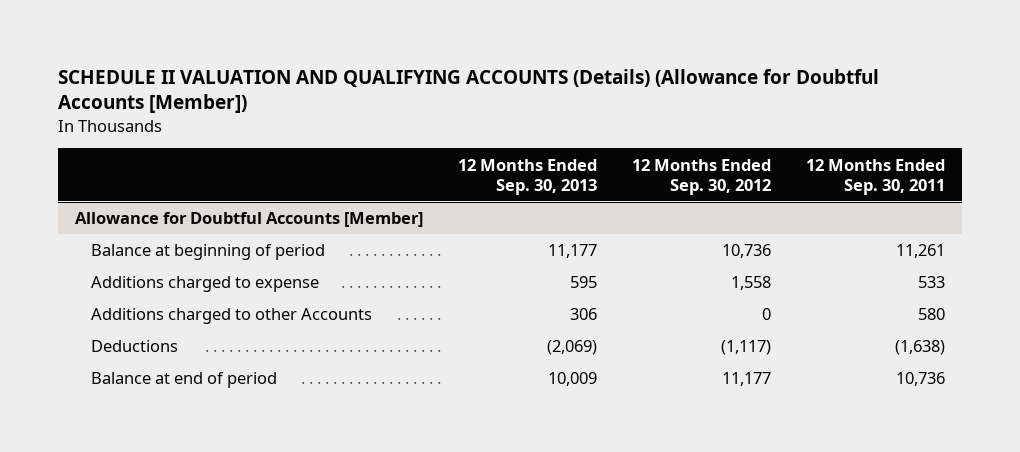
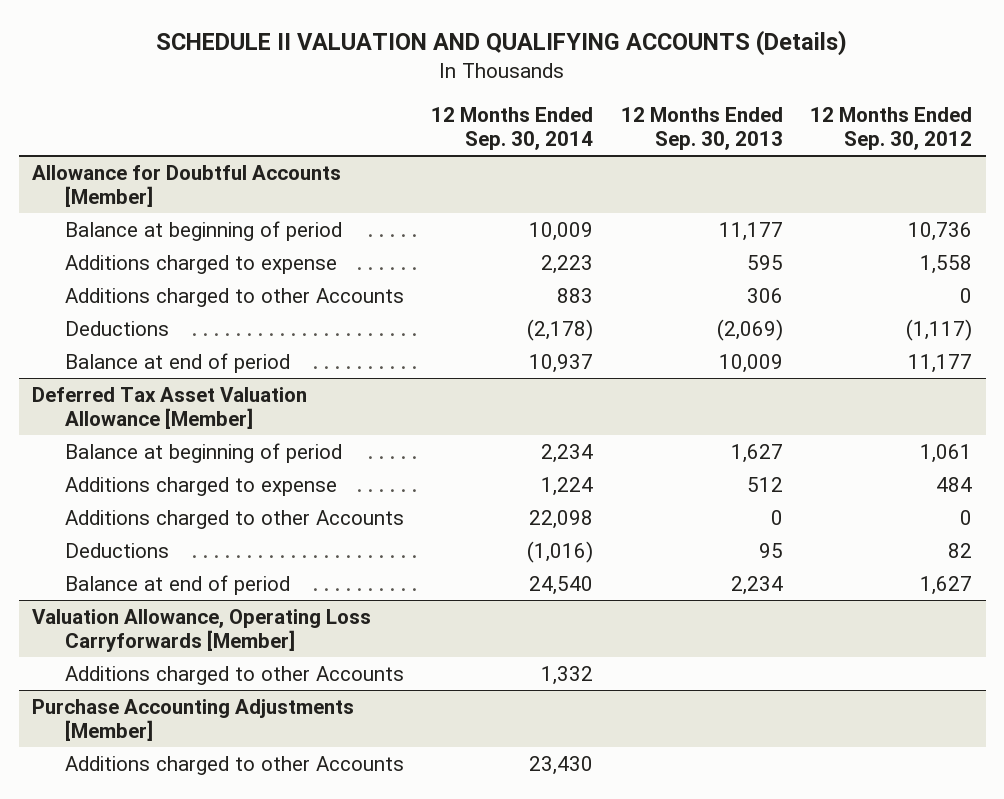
[57,68,879,114] SCHEDULE II VALUATION AND QUALIFYING ACCOUNTS (Details) (Allowance for Doubtful Accounts [Member]) -> [156,30,848,57] SCHEDULE II VALUATION AND QUALIFYING ACCOUNTS (Details)
[805,158,945,195] 12 Months Ended Sep. 30, 2011 -> none
none -> [431,107,594,151] 12 Months Ended Sep. 30, 2014
none -> [32,386,308,429] Deferred Tax Asset Valuation Allowance [Member]
none -> [64,442,342,463] Balance at beginning of period
none -> [64,476,337,496] Additions charged to expense
none -> [64,509,404,529] Additions charged to other Accounts
none -> [64,542,169,558] Deductions
none -> [64,574,290,595] Balance at end of period
none -> [32,608,372,652] Valuation Allowance, Operating Loss Carryforwards [Member]
none -> [64,665,404,685] Additions charged to other Accounts
none -> [32,698,355,741] Purchase Accounting Adjustments [Member]
none -> [64,755,404,775] Additions charged to other Accounts

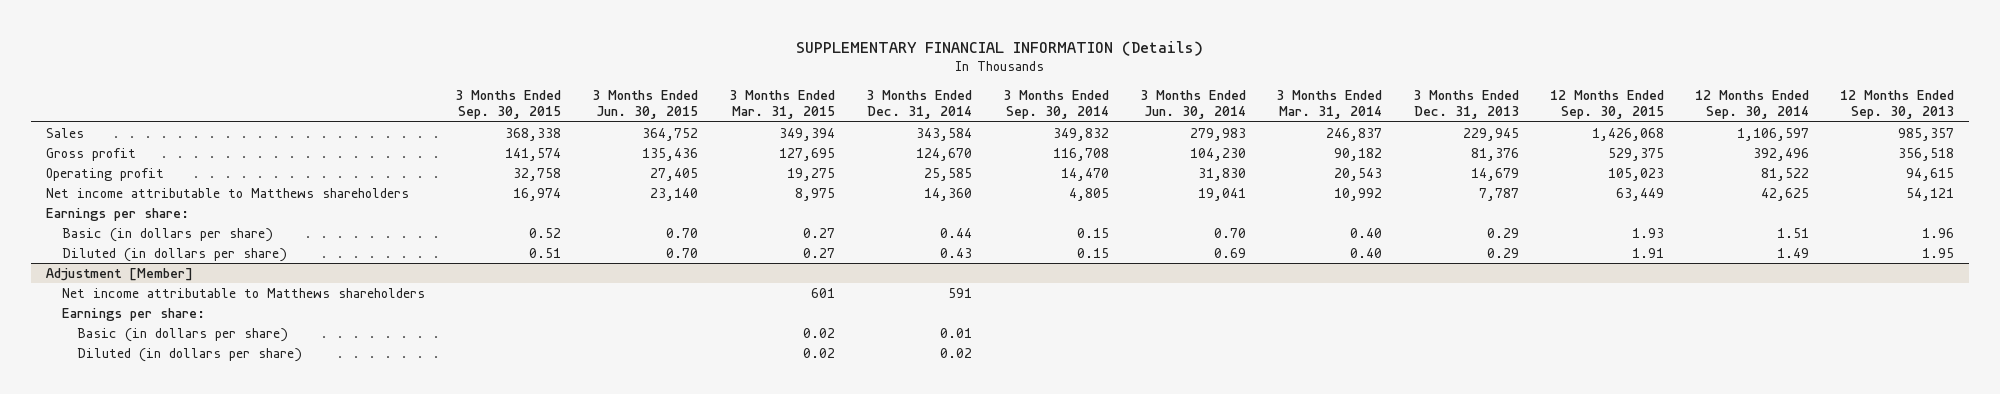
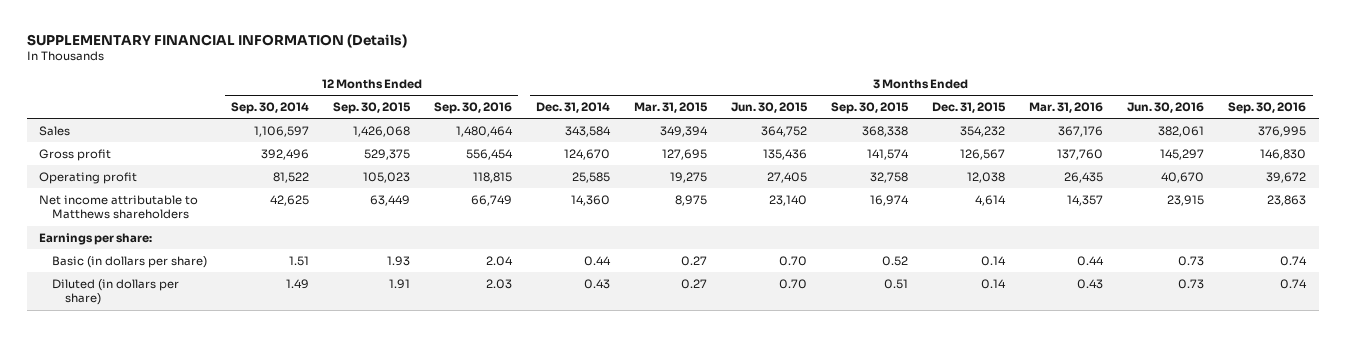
[1002,90,1109,120] 3 Months Ended Sep. 30, 2014 -> none
[1139,90,1246,120] 3 Months Ended Jun. 30, 2014 -> none
[1276,90,1383,120] 3 Months Ended Mar. 31, 2014 -> none
[1413,90,1520,120] 3 Months Ended Dec. 31, 2013 -> none
[1839,90,1954,120] 12 Months Ended Sep. 30, 2013 -> none
none -> [434,101,513,114] Sep. 30, 2016
none -> [932,101,1007,113] Dec. 31, 2015
none -> [1029,101,1104,113] Mar. 31, 2016
none -> [1127,101,1205,113] Jun. 30, 2016
none -> [1228,101,1307,114] Sep. 30, 2016
[46,267,194,281] Adjustment [Member] -> none
[61,287,425,298] Net income attributable to Matthews shareholders -> none
[61,307,205,321] Earnings per share: -> none
[76,327,288,342] Basic (in dollars per share) -> none
[76,347,302,362] Diluted (in dollars per share) -> none

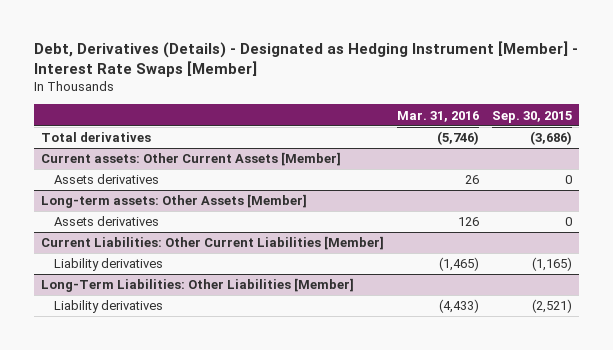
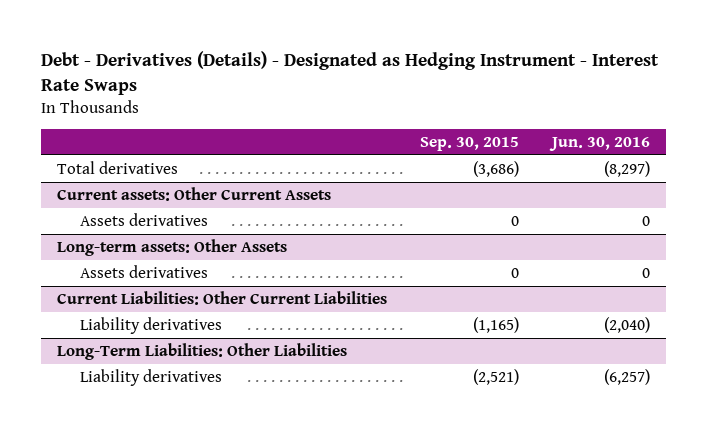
[33,41,578,78] Debt, Derivatives (Details) - Designated as Hedging Instrument [Member] - Interest Rate Swaps [Member] -> [40,50,659,96] Debt - Derivatives (Details) - Designated as Hedging Instrument - Interest Rate Swaps
[397,110,480,122] Mar. 31, 2016 -> none
none -> [548,137,650,152] Jun. 30, 2016
[40,152,341,167] Current assets: Other Current Assets [Member] -> [57,186,332,201] Current assets: Other Current Assets
[40,194,307,209] Long-term assets: Other Assets [Member] -> [57,238,288,256] Long-term assets: Other Assets
[40,236,384,251] Current Liabilities: Other Current Liabilities [Member] -> [57,290,388,305] Current Liabilities: Other Current Liabilities
[40,278,354,293] Long-Term Liabilities: Other Liabilities [Member] -> [57,342,348,360] Long-Term Liabilities: Other Liabilities

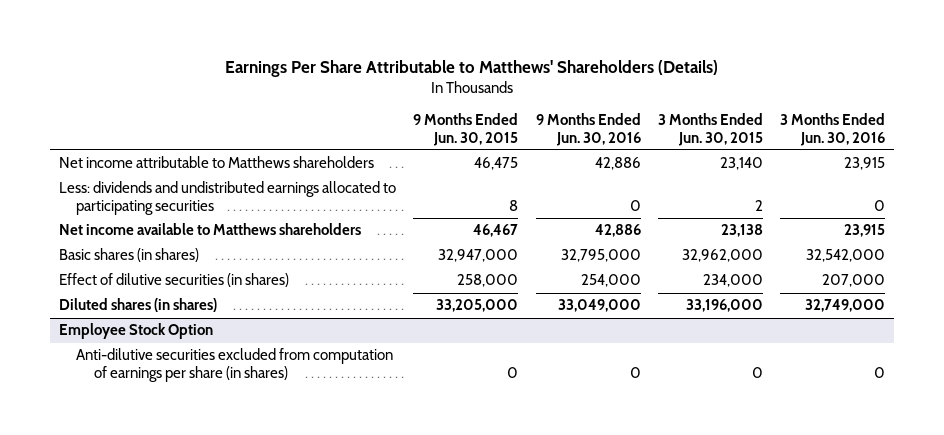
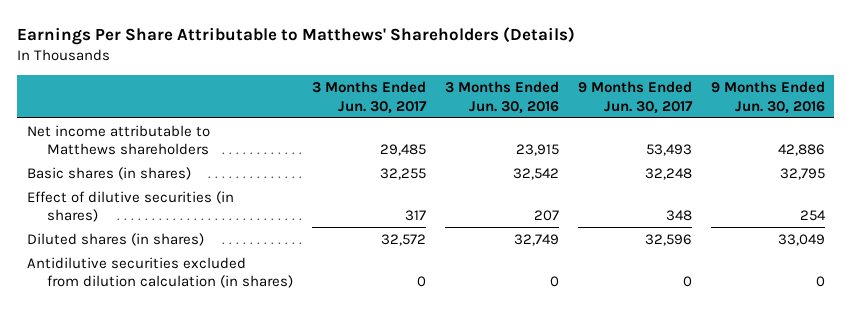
[413,112,519,146] 9 Months Ended Jun. 30, 2015 -> none
[658,112,764,146] 3 Months Ended Jun. 30, 2015 -> none
none -> [311,80,427,114] 3 Months Ended Jun. 30, 2017
none -> [577,80,693,114] 9 Months Ended Jun. 30, 2017
[58,181,396,216] Less: dividends and undistributed earnings allocated to participating securities -> none
[58,223,361,236] Net income available to Matthews shareholders -> none
[58,323,213,340] Employee Stock Option -> none
[560,249,641,263] 32,795,000 -> [779,167,825,180] 32,795
[806,249,886,263] 32,542,000 -> [512,167,559,180] 32,542
[580,274,641,288] 254,000 -> [799,210,826,222] 254
[822,274,886,288] 207,000 -> [533,210,559,222] 207
[557,299,641,313] 33,049,000 -> [777,233,825,246] 33,049
[805,299,886,313] 32,749,000 -> [513,233,559,246] 32,749
[76,348,394,383] Anti-dilutive securities excluded from computation of earnings per share (in shares) -> [26,256,293,289] Antidilutive securities excluded from dilution calculation (in shares)

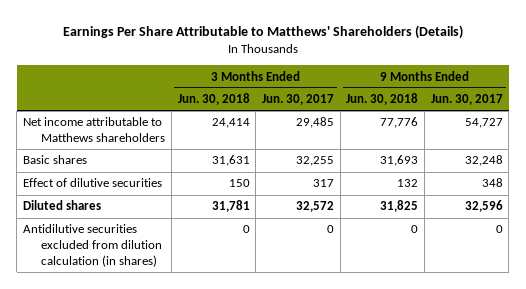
[444,80,559,114] 3 Months Ended Jun. 30, 2016 -> none
[710,80,825,114] 9 Months Ended Jun. 30, 2016 -> none
none -> [177,93,250,106] Jun. 30, 2018
none -> [346,93,419,106] Jun. 30, 2018
[645,144,692,157] 53,493 -> [464,118,503,129] 54,727
[26,166,191,180] Basic shares (in shares) -> [23,155,88,165] Basic shares
[26,190,234,223] Effect of dilutive securities (in shares) -> [23,178,163,188] Effect of dilutive securities
[26,232,204,246] Diluted shares (in shares) -> [23,200,102,211] Diluted shares

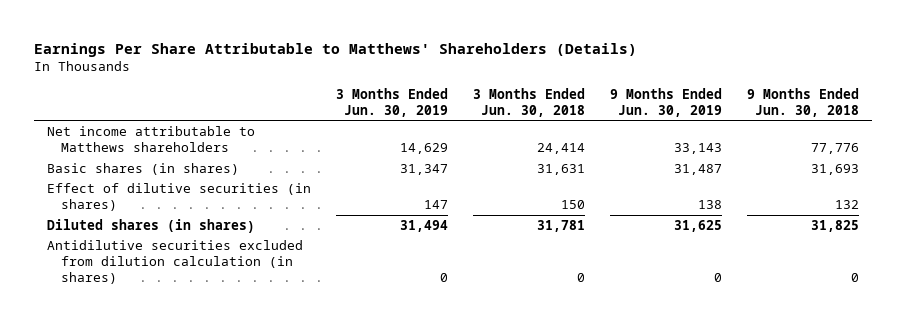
[261,94,334,106] Jun. 30, 2017 -> none
[430,94,503,106] Jun. 30, 2017 -> none
none -> [335,87,448,117] 3 Months Ended Jun. 30, 2019
none -> [610,87,723,117] 9 Months Ended Jun. 30, 2019
[23,155,88,165] Basic shares -> [46,162,239,175] Basic shares (in shares)
[23,178,163,188] Effect of dilutive securities -> [46,182,311,212] Effect of dilutive securities (in shares)
[23,200,102,211] Diluted shares -> [46,218,255,233] Diluted shares (in shares)

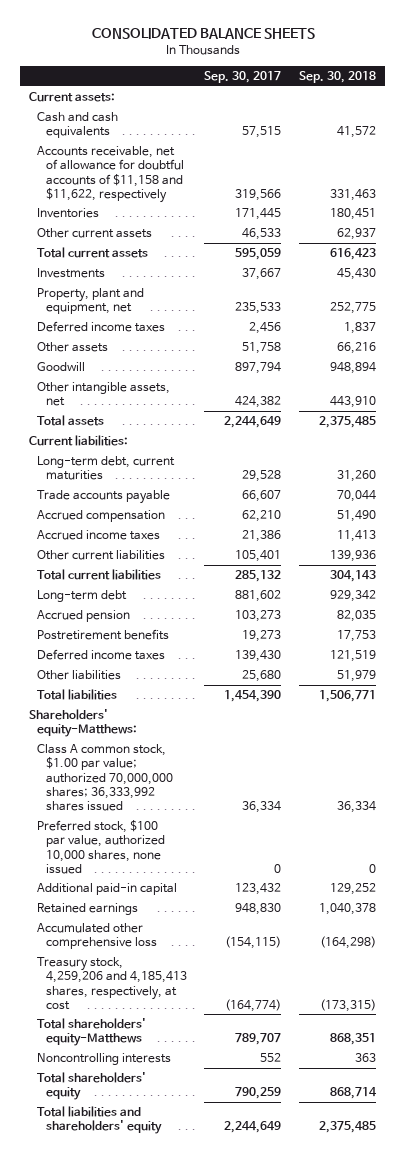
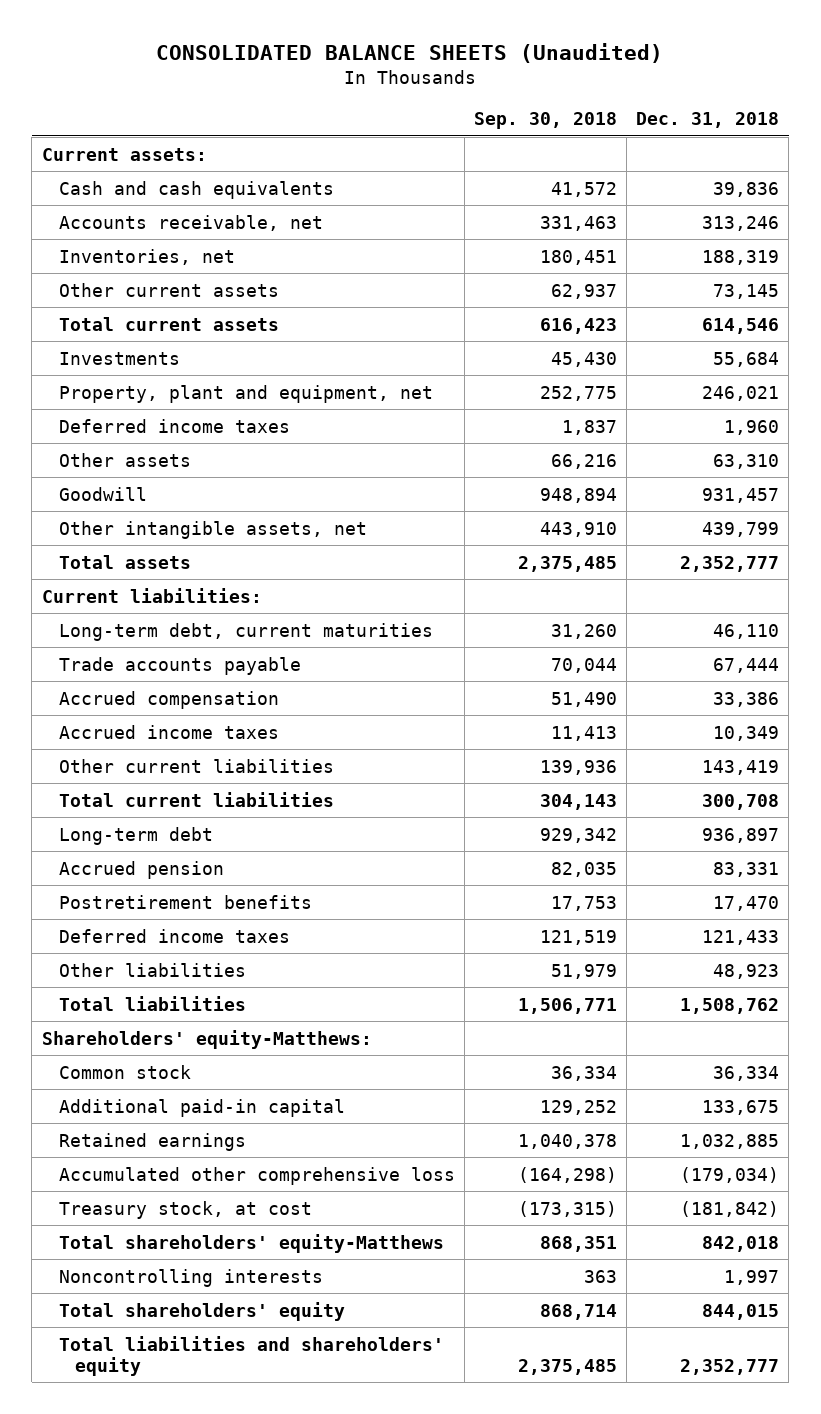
[91,28,315,40] CONSOLIDATED BALANCE SHEETS -> [156,42,664,63] CONSOLIDATED BALANCE SHEETS (Unaudited)
[204,70,282,83] Sep. 30, 2017 -> none
none -> [636,112,780,129] Dec. 31, 2018
[37,146,184,203] Accounts receivable, net of allowance for doubtful accounts of $11,158 and $11,622, respectively -> [58,214,323,231] Accounts receivable, net
[37,208,100,219] Inventories -> [58,248,235,265] Inventories, net
[37,820,165,874] Preferred stock, $100 par value, authorized 10,000 shares, none issued -> none
[37,744,173,811] Class A common stock, $1.00 par value; authorized 70,000,000 shares; 36,333,992 shares issued -> [58,1064,191,1079] Common stock
[37,957,187,1010] Treasury stock, 4,259,206 and 4,185,413 shares, respectively, at cost -> [58,1200,312,1219] Treasury stock, at cost

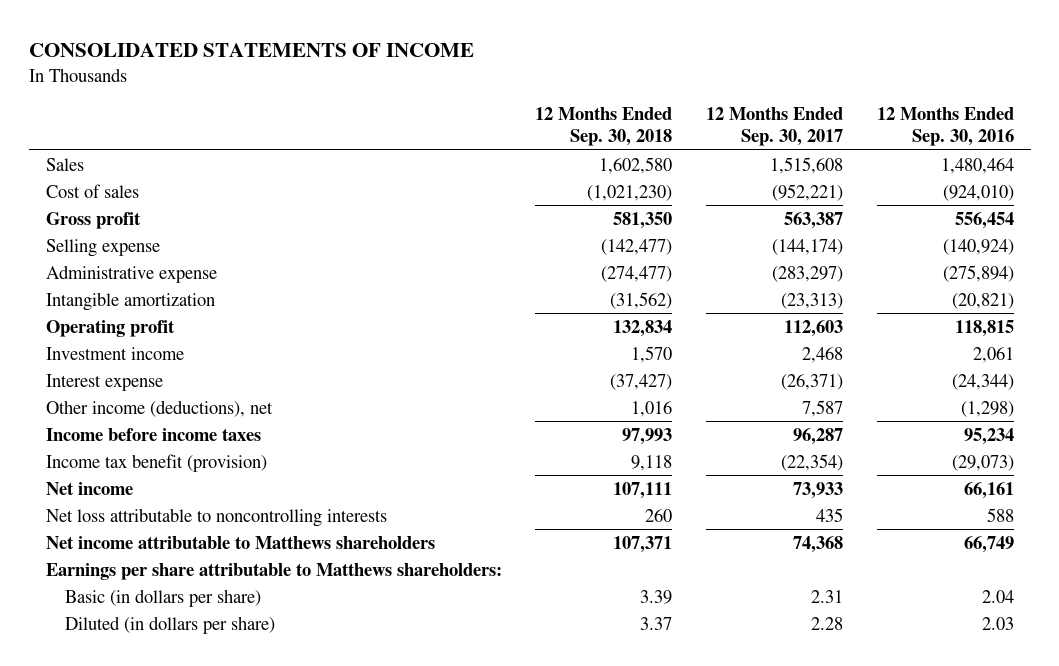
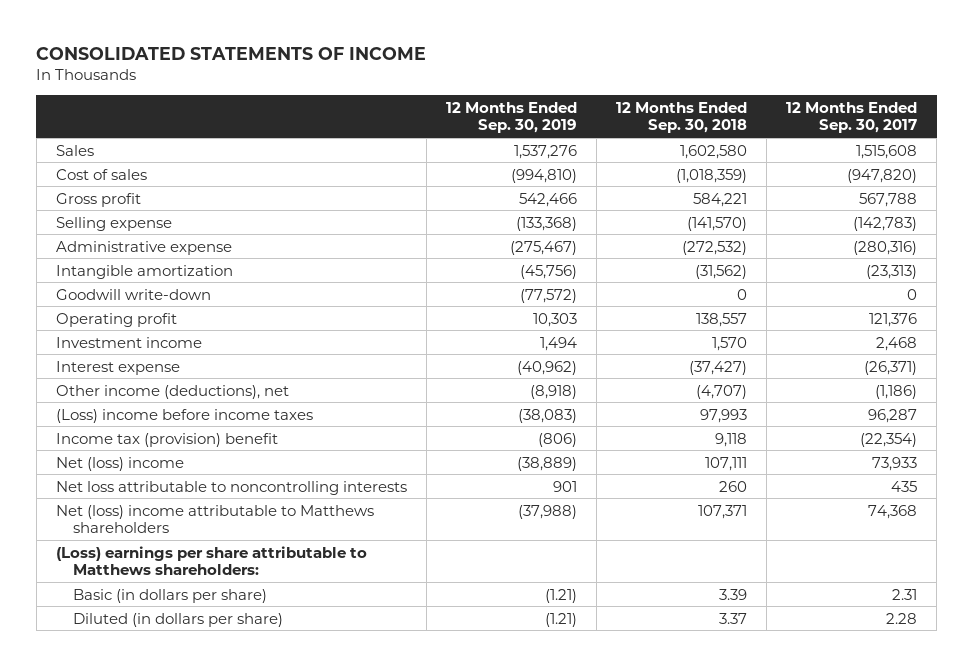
[876,106,1014,147] 12 Months Ended Sep. 30, 2016 -> none
none -> [445,101,577,134] 12 Months Ended Sep. 30, 2019
[587,184,673,201] (1,021,230) -> [675,168,747,183] (1,018,359)
[771,183,843,201] (952,221) -> [847,168,918,183] (947,820)
[613,211,673,229] 581,350 -> [692,192,747,207] 584,221
[783,211,843,229] 563,387 -> [859,192,918,207] 567,788
[601,238,673,255] (142,477) -> [686,216,747,231] (141,570)
[771,238,843,255] (144,174) -> [853,216,918,231] (142,783)
[601,265,673,282] (274,477) -> [681,240,747,255] (272,532)
[771,265,843,282] (283,297) -> [853,240,918,255] (280,316)
none -> [55,288,211,300] Goodwill write-down
[613,319,673,337] 132,834 -> [695,312,747,327] 138,557
[783,319,843,337] 112,603 -> [869,312,918,327] 121,376
[631,400,673,417] 1,016 -> [695,384,747,399] (4,707)
[801,399,843,417] 7,587 -> [875,384,918,399] (1,186)
[45,427,261,441] Income before income taxes -> [55,408,313,423] (Loss) income before income taxes
[45,453,267,472] Income tax benefit (provision) -> [55,432,278,447] Income tax (provision) benefit
[45,481,133,495] Net income -> [55,456,184,471] Net (loss) income
[45,535,435,549] Net income attributable to Matthews shareholders -> [55,504,374,534] Net (loss) income attributable to Matthews shareholders
[45,562,502,580] Earnings per share attributable to Matthews shareholders: -> [55,545,367,576] (Loss) earnings per share attributable to Matthews shareholders:

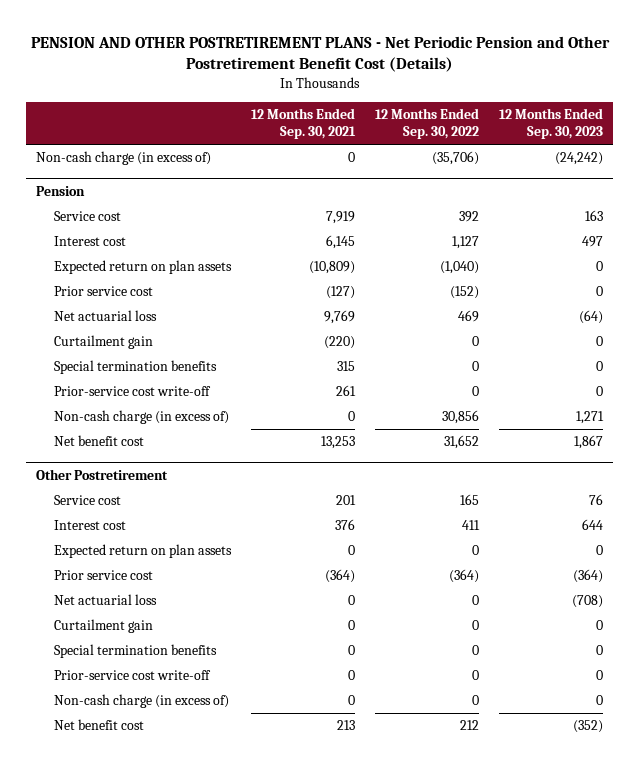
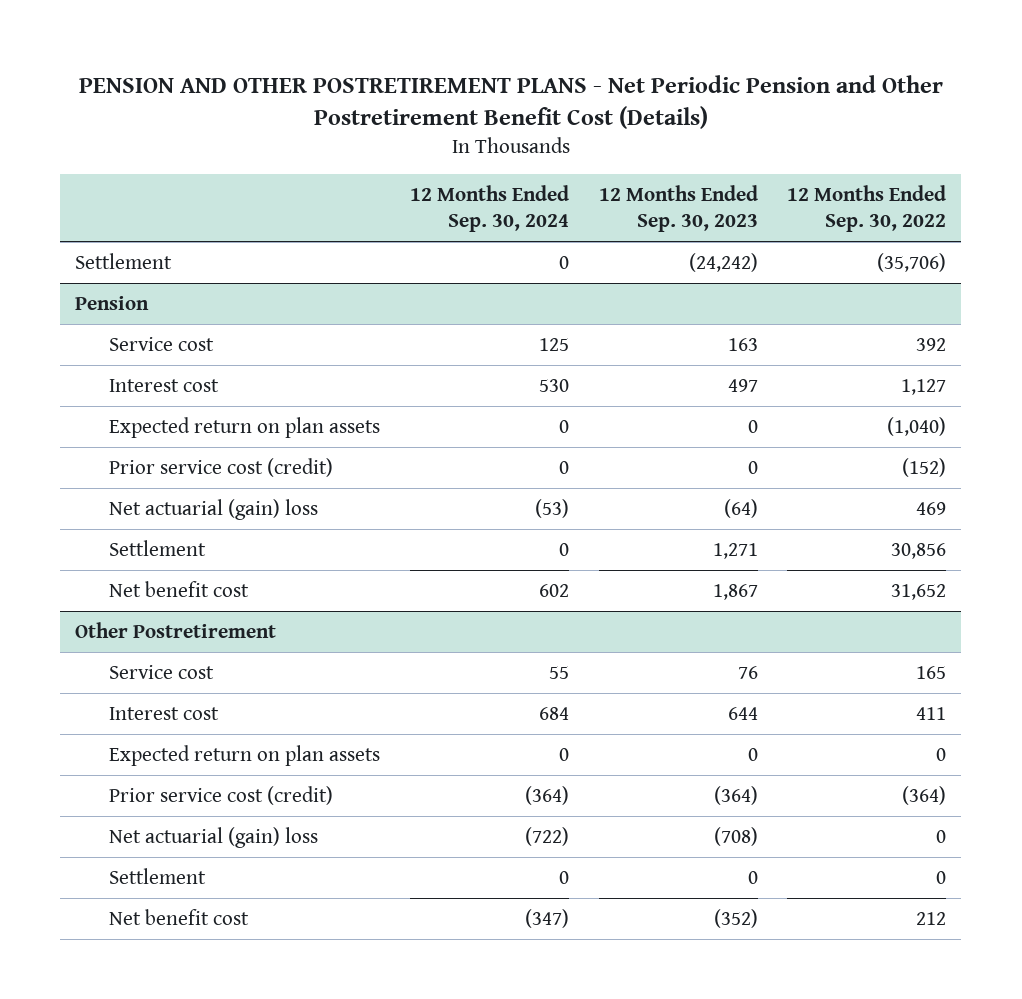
[250,108,356,140] 12 Months Ended Sep. 30, 2021 -> none
none -> [409,185,569,232] 12 Months Ended Sep. 30, 2024
[36,151,212,166] Non-cash charge (in excess of) -> [75,253,173,270] Settlement
[53,335,153,350] Curtailment gain -> none
[53,360,217,375] Special termination benefits -> none
[53,386,211,397] Prior-service cost write-off -> none
[53,286,153,297] Prior service cost -> [108,458,333,478] Prior service cost (credit)
[53,310,157,322] Net actuarial loss -> [108,499,318,521] Net actuarial (gain) loss
[53,410,229,425] Non-cash charge (in excess of) -> [108,540,206,557] Settlement
[53,619,153,634] Curtailment gain -> none
[53,644,217,659] Special termination benefits -> none
[53,670,211,681] Prior-service cost write-off -> none
[53,570,153,581] Prior service cost -> [108,786,333,806] Prior service cost (credit)
[53,594,157,606] Net actuarial loss -> [108,827,318,849] Net actuarial (gain) loss
[53,694,229,709] Non-cash charge (in excess of) -> [108,868,206,885] Settlement

